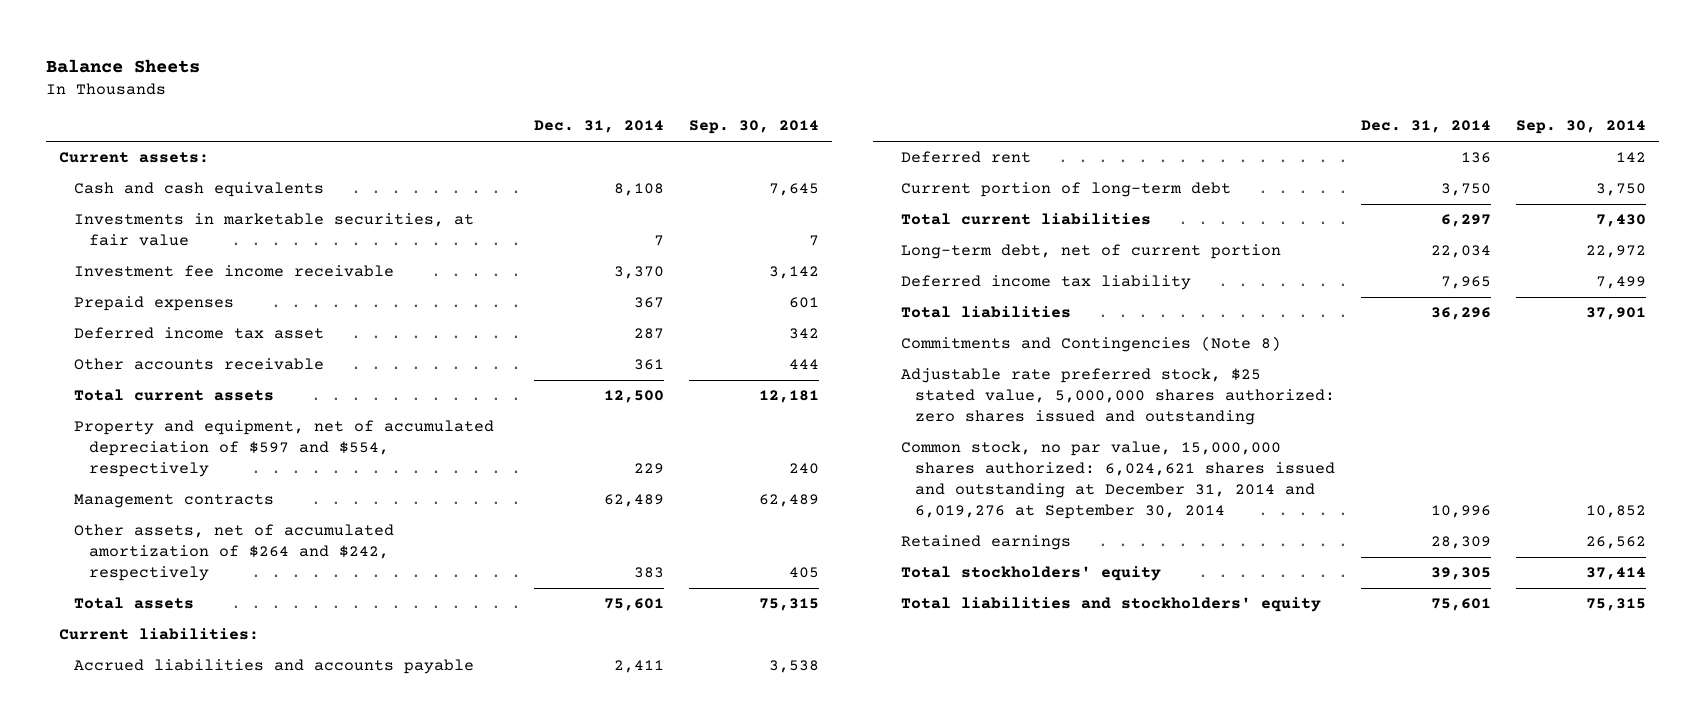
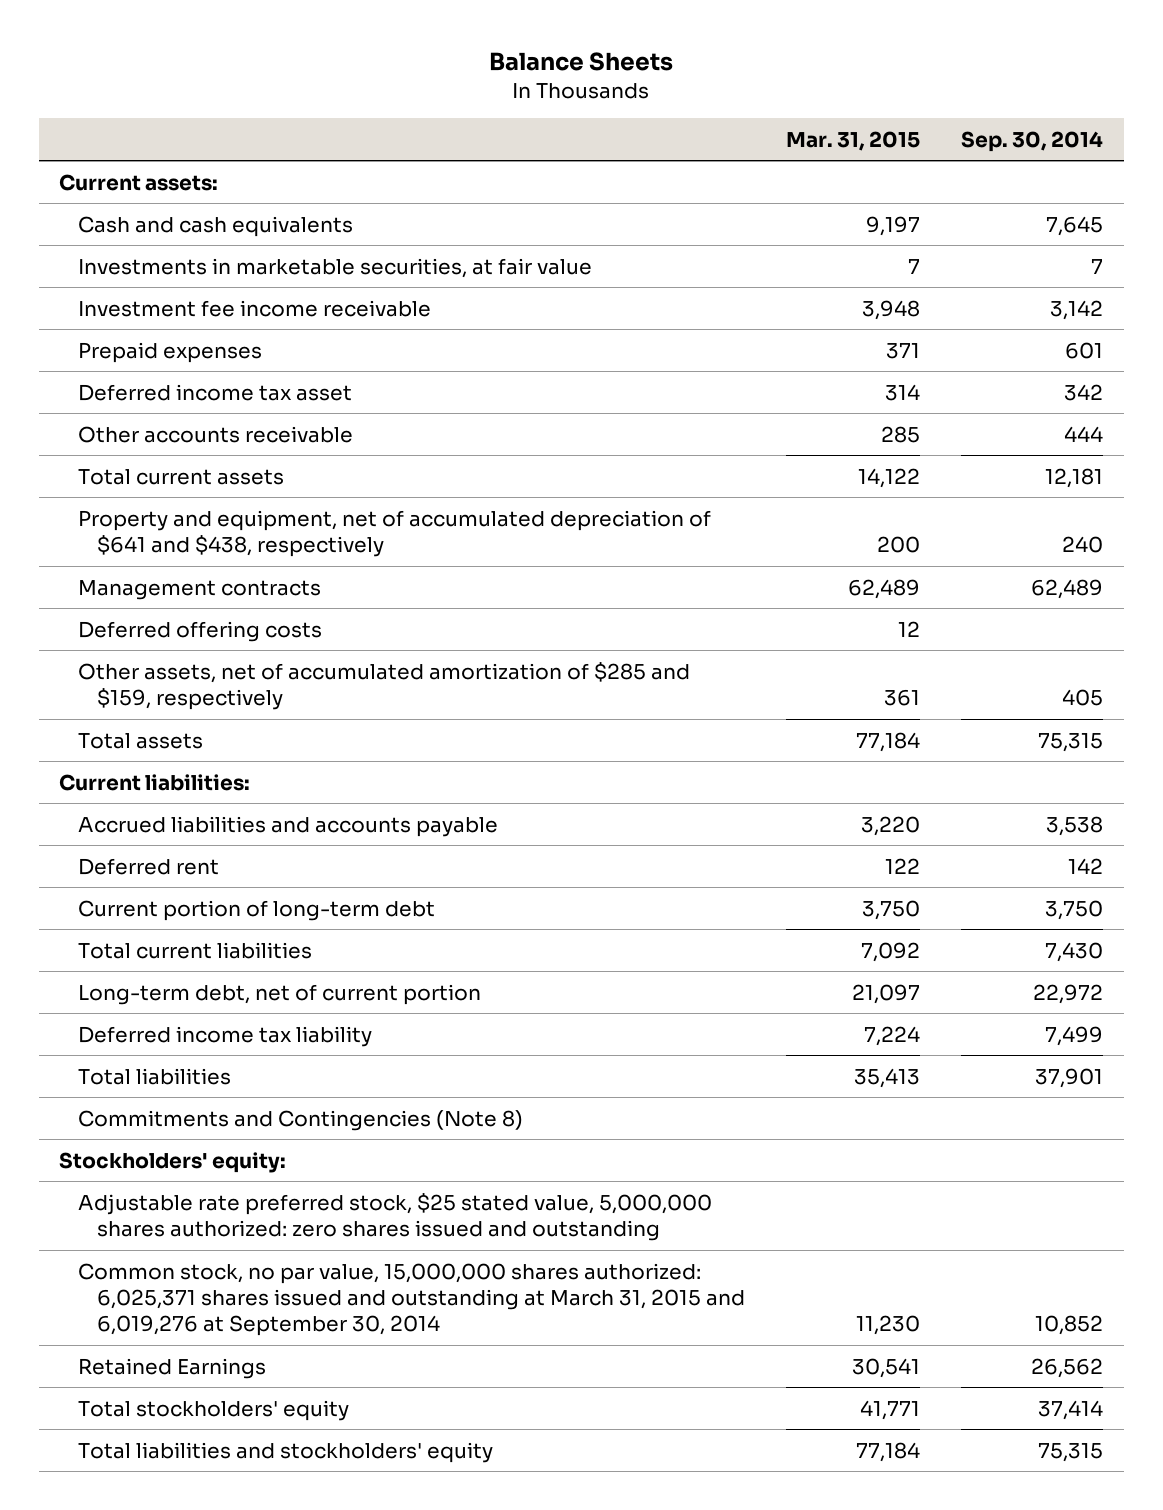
[534,120,665,134] Dec. 31, 2014 -> none
none -> [785,130,920,151] Mar. 31, 2015
[73,420,494,478] Property and equipment, net of accumulated depreciation of $597 and $554, respectively -> [77,509,711,557] Property and equipment, net of accumulated depreciation of $641 and $438, respectively
none -> [77,620,322,642] Deferred offering costs
[73,524,394,582] Other assets, net of accumulated amortization of $264 and $242, respectively -> [77,661,690,710] Other assets, net of accumulated amortization of $285 and $159, respectively
none -> [59,1151,287,1173] Stockholders' equity:
[900,441,1336,520] Common stock, no par value, 15,000,000 shares authorized: 6,024,621 shares issued and outstanding at December 31, 2014 and 6,019,276 at September 30, 2014 -> [77,1262,745,1337] Common stock, no par value, 15,000,000 shares authorized: 6,025,371 shares issued and outstanding at March 31, 2015 and 6,019,276 at September 30, 2014
[900,535,1071,551] Retained earnings -> [77,1357,266,1379] Retained Earnings

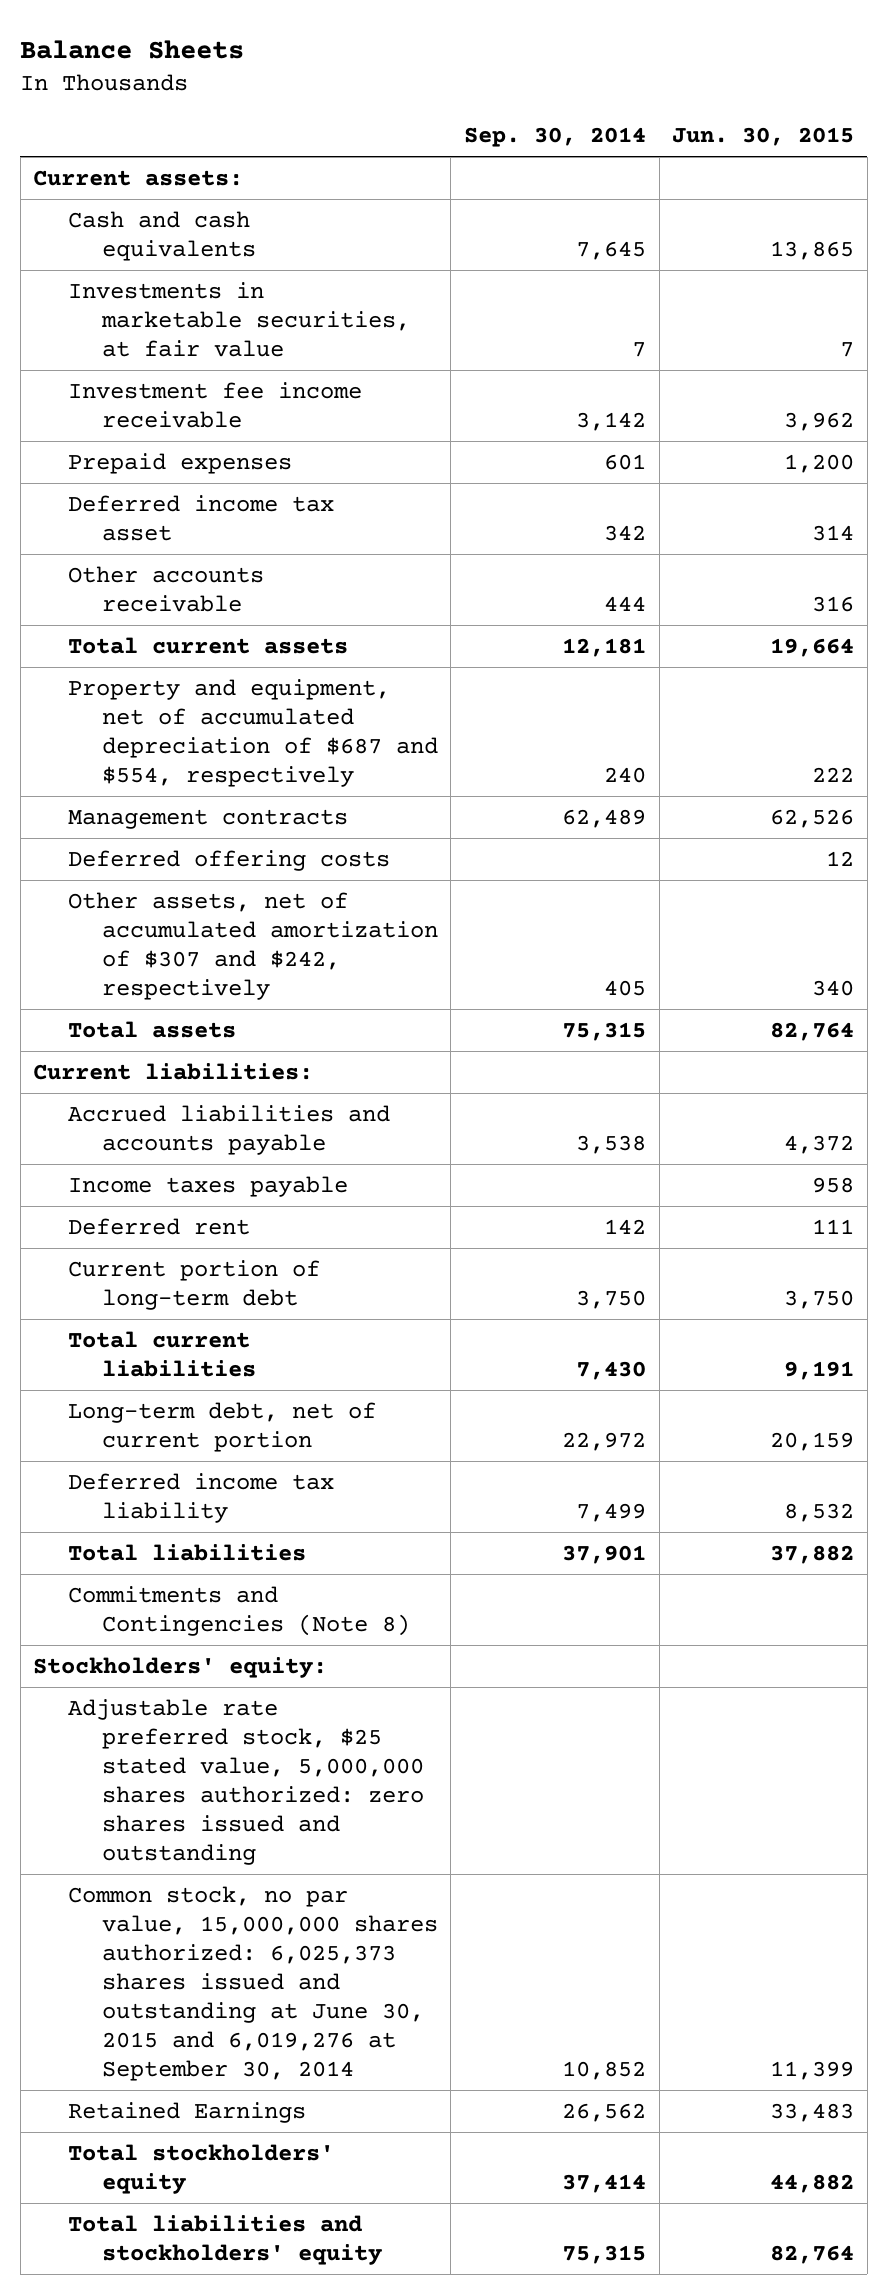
[785,130,920,151] Mar. 31, 2015 -> none
none -> [672,127,855,147] Jun. 30, 2015
[77,509,711,557] Property and equipment, net of accumulated depreciation of $641 and $438, respectively -> [67,678,438,787] Property and equipment, net of accumulated depreciation of $687 and $554, respectively
[77,661,690,710] Other assets, net of accumulated amortization of $285 and $159, respectively -> [67,891,438,1000] Other assets, net of accumulated amortization of $307 and $242, respectively
none -> [67,1175,348,1197] Income taxes payable
[77,1262,745,1337] Common stock, no par value, 15,000,000 shares authorized: 6,025,371 shares issued and outstanding at March 31, 2015 and 6,019,276 at September 30, 2014 -> [67,1885,438,2082] Common stock, no par value, 15,000,000 shares authorized: 6,025,373 shares issued and outstanding at June 30, 2015 and 6,019,276 at September 30, 2014

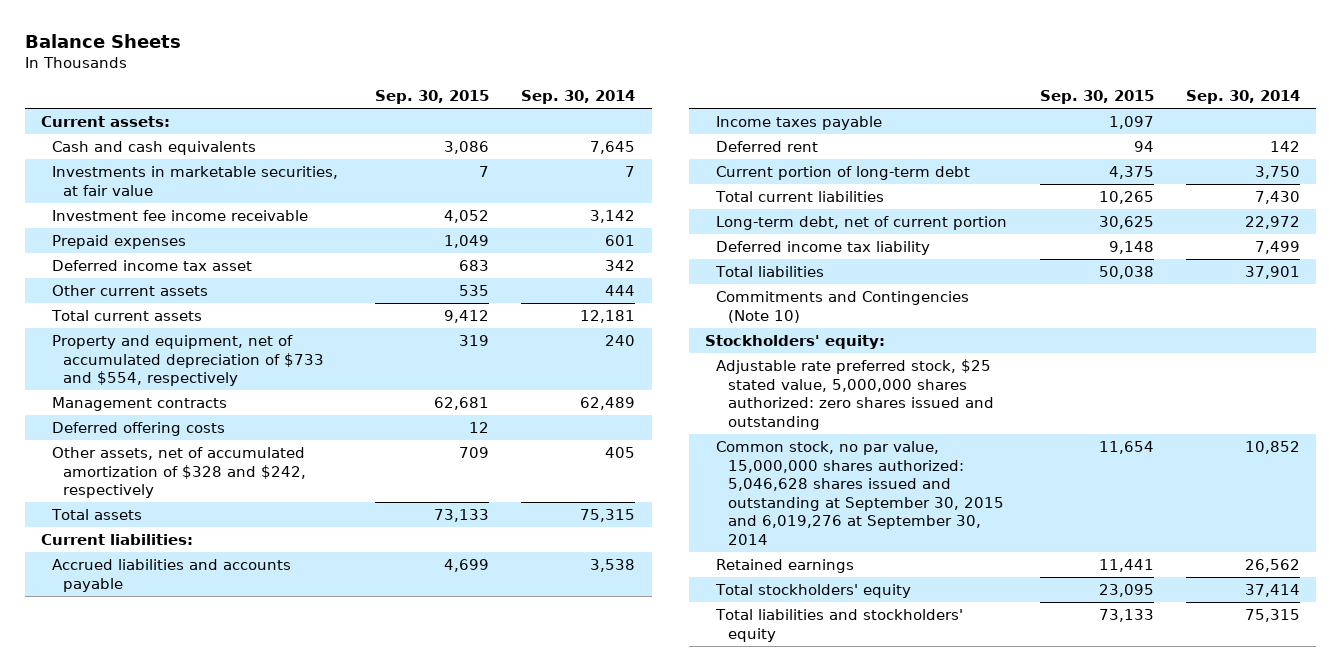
[672,127,855,147] Jun. 30, 2015 -> none
none -> [375,90,490,105] Sep. 30, 2015
[67,565,264,612] Other accounts receivable -> [51,284,208,296] Other current assets
[67,678,438,787] Property and equipment, net of accumulated depreciation of $687 and $554, respectively -> [51,334,324,387] Property and equipment, net of accumulated depreciation of $733 and $554, respectively
[67,891,438,1000] Other assets, net of accumulated amortization of $307 and $242, respectively -> [51,446,306,499] Other assets, net of accumulated amortization of $328 and $242, respectively
[67,1585,410,1636] Commitments and Contingencies (Note 8) -> [716,290,970,323] Commitments and Contingencies (Note 10)
[67,1885,438,2082] Common stock, no par value, 15,000,000 shares authorized: 6,025,373 shares issued and outstanding at June 30, 2015 and 6,019,276 at September 30, 2014 -> [716,440,1004,545] Common stock, no par value, 15,000,000 shares authorized: 5,046,628 shares issued and outstanding at September 30, 2015 and 6,019,276 at September 30, 2014
[67,2101,306,2123] Retained Earnings -> [716,558,855,573] Retained earnings

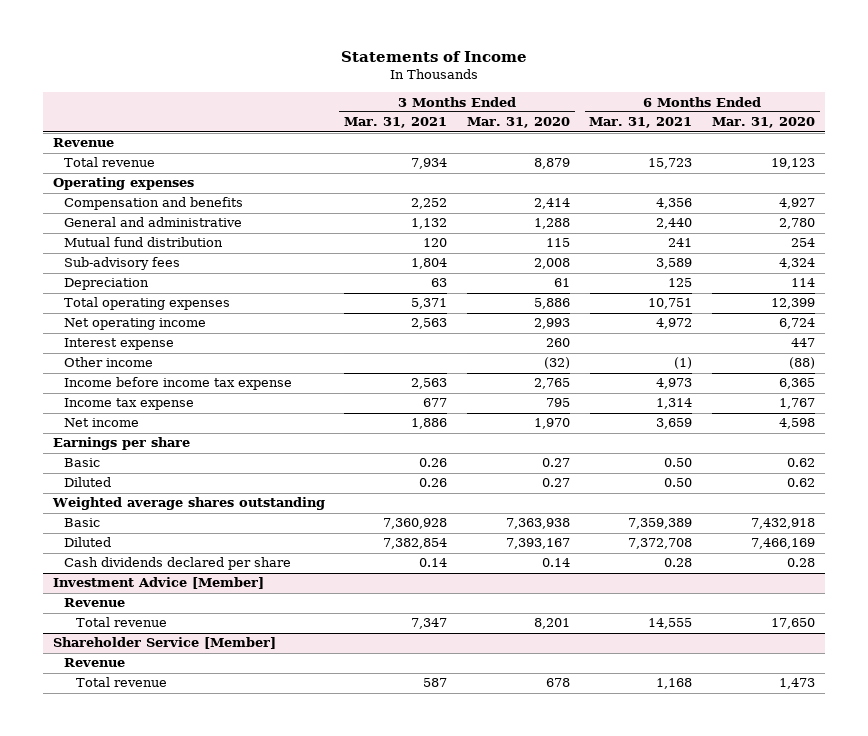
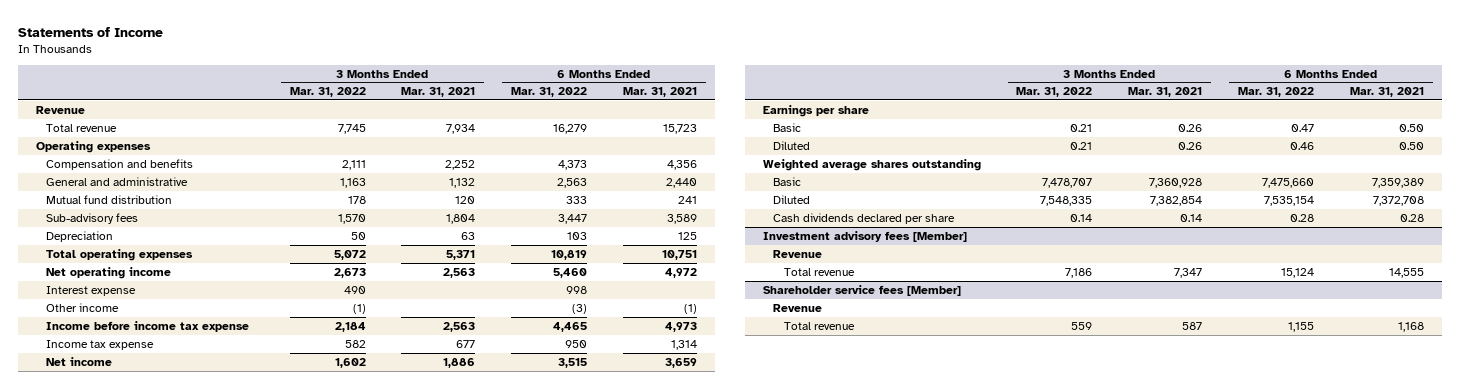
[466,117,570,129] Mar. 31, 2020 -> none
[712,117,816,129] Mar. 31, 2020 -> none
none -> [289,87,366,98] Mar. 31, 2022
none -> [511,87,588,98] Mar. 31, 2022
[52,577,264,590] Investment Advice [Member] -> [762,230,967,242] Investment advisory fees [Member]
[52,637,276,650] Shareholder Service [Member] -> [762,284,961,296] Shareholder service fees [Member]

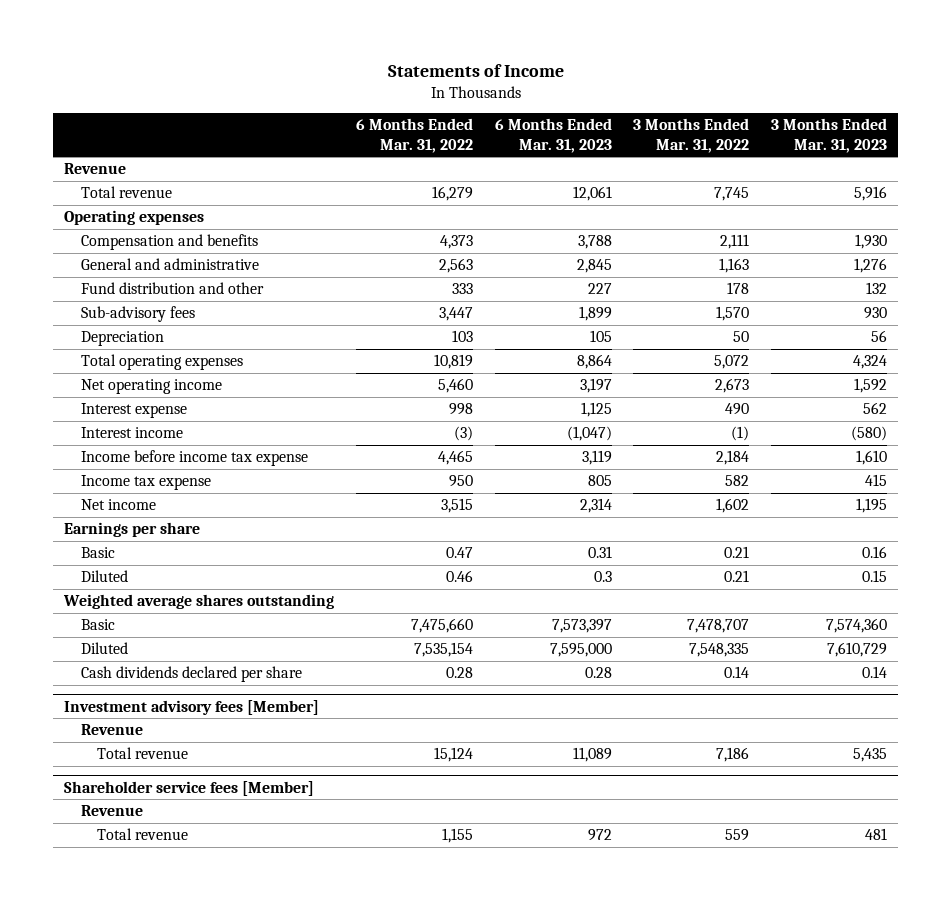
[401,87,476,98] Mar. 31, 2021 -> none
[622,87,697,98] Mar. 31, 2021 -> none
none -> [494,118,612,153] 6 Months Ended Mar. 31, 2023
none -> [771,118,888,153] 3 Months Ended Mar. 31, 2023
[46,194,173,204] Mutual fund distribution -> [80,282,264,295] Fund distribution and other
[46,302,120,312] Other income -> [80,427,183,439] Interest income

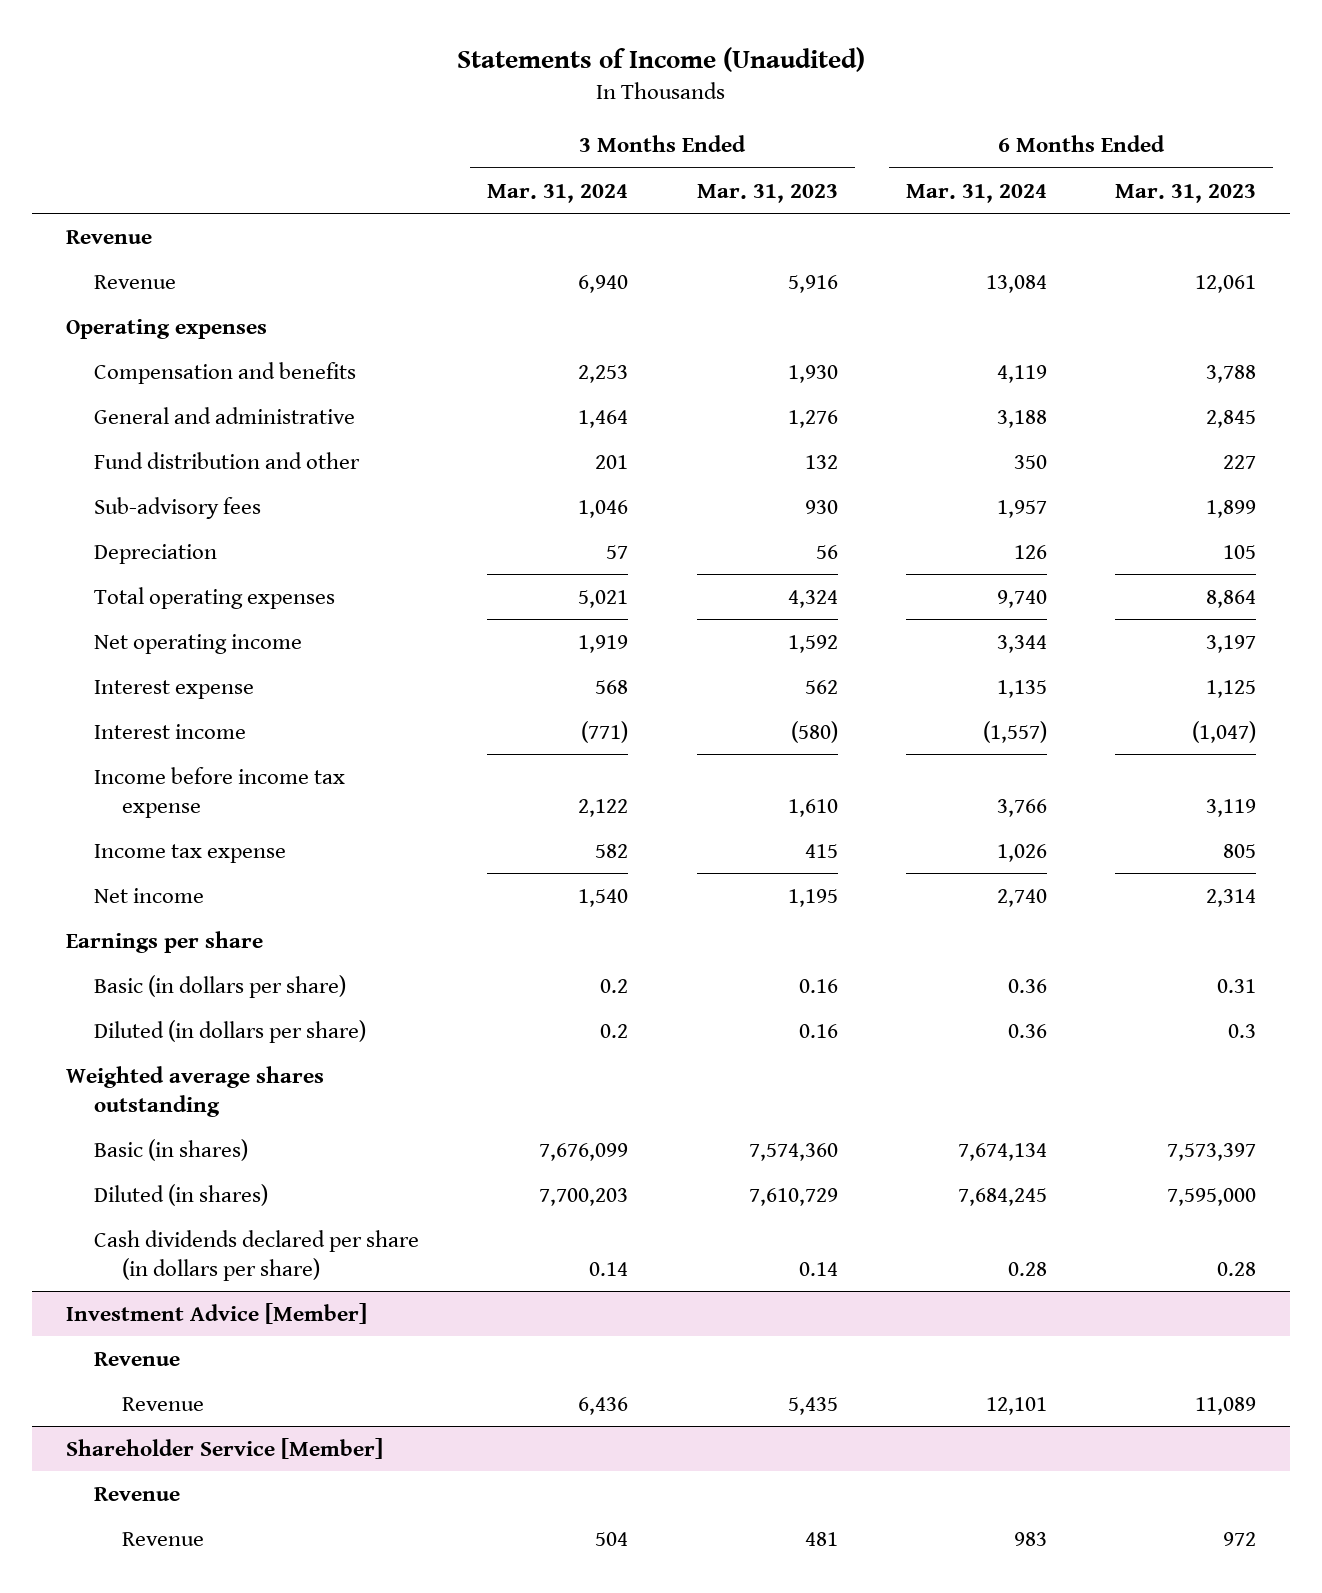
[387,64,564,78] Statements of Income -> [457,46,866,72] Statements of Income (Unaudited)
[355,118,473,153] 6 Months Ended Mar. 31, 2022 -> none
[633,118,750,153] 3 Months Ended Mar. 31, 2022 -> none
none -> [487,183,629,203] Mar. 31, 2024
none -> [905,183,1047,203] Mar. 31, 2024
[80,186,172,199] Total revenue -> [94,274,177,289] Revenue
[80,547,115,559] Basic -> [94,974,347,998] Basic (in dollars per share)
[80,570,128,583] Diluted -> [94,1019,367,1043] Diluted (in dollars per share)
[862,570,888,583] 0.15 -> [798,1023,838,1038] 0.16
[80,619,115,631] Basic -> [94,1138,249,1161] Basic (in shares)
[80,642,128,655] Diluted -> [94,1183,269,1206] Diluted (in shares)
[80,666,302,683] Cash dividends declared per share -> [94,1229,420,1281] Cash dividends declared per share (in dollars per share)
[64,699,320,715] Investment advisory fees [Member] -> [66,1302,368,1324] Investment Advice [Member]
[97,747,189,760] Total revenue -> [121,1396,204,1411] Revenue
[64,780,315,796] Shareholder service fees [Member] -> [66,1437,384,1459] Shareholder Service [Member]
[97,828,189,841] Total revenue -> [121,1531,204,1546] Revenue

